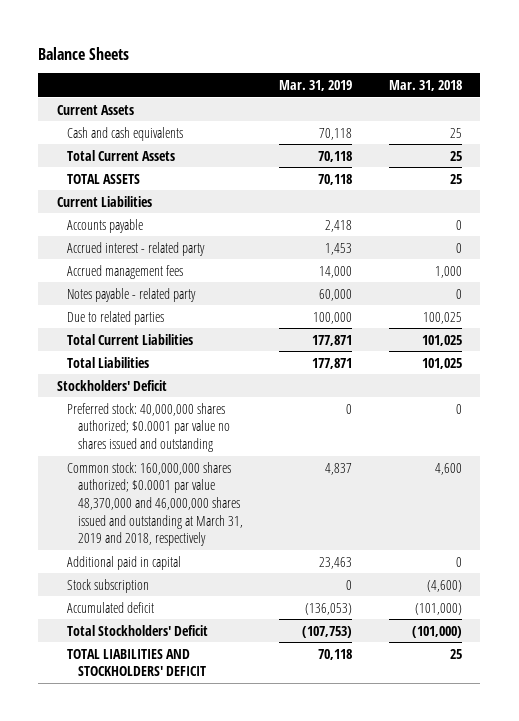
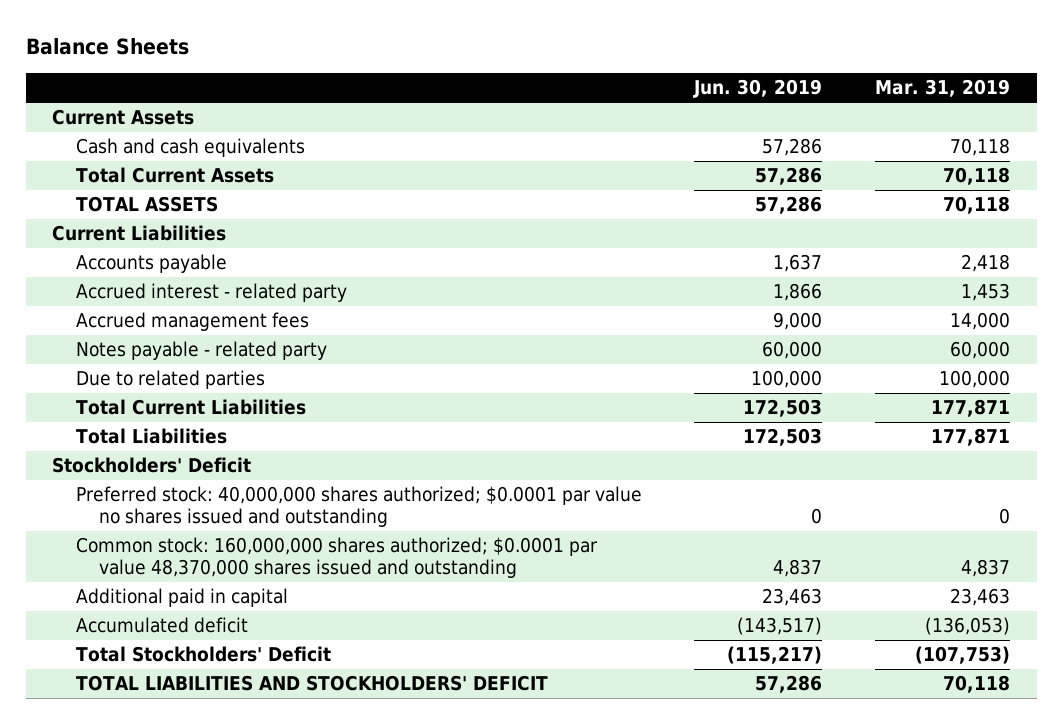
[388,79,462,91] Mar. 31, 2018 -> none
none -> [693,79,823,99] Jun. 30, 2019
[67,461,243,547] Common stock: 160,000,000 shares authorized; $0.0001 par value 48,370,000 and 46,000,000 shares issued and outstanding at March 31, 2019 and 2018, respectively -> [75,537,598,578] Common stock: 160,000,000 shares authorized; $0.0001 par value 48,370,000 shares issued and outstanding
[67,578,150,593] Stock subscription -> none

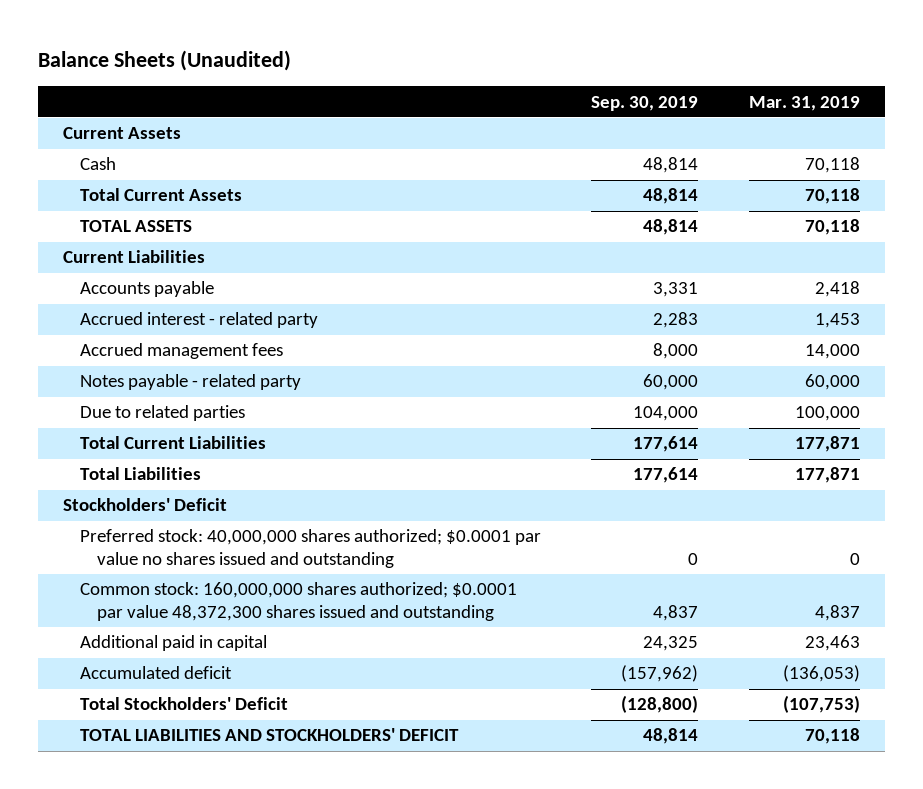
[25,38,189,56] Balance Sheets -> [37,50,291,72] Balance Sheets (Unaudited)
[693,79,823,99] Jun. 30, 2019 -> none
none -> [591,95,699,111] Sep. 30, 2019
[75,138,305,158] Cash and cash equivalents -> [79,157,116,171] Cash
[75,537,598,578] Common stock: 160,000,000 shares authorized; $0.0001 par value 48,370,000 shares issued and outstanding -> [79,582,517,621] Common stock: 160,000,000 shares authorized; $0.0001 par value 48,372,300 shares issued and outstanding

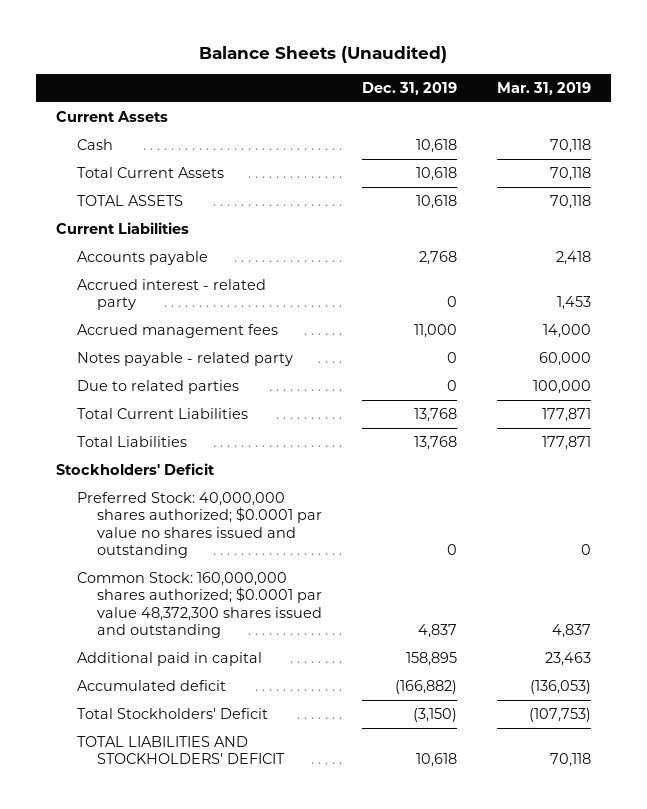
[591,95,699,111] Sep. 30, 2019 -> none
none -> [361,82,457,96] Dec. 31, 2019
[79,529,541,568] Preferred stock: 40,000,000 shares authorized; $0.0001 par value no shares issued and outstanding -> [76,492,322,559] Preferred Stock: 40,000,000 shares authorized; $0.0001 par value no shares issued and outstanding
[79,582,517,621] Common stock: 160,000,000 shares authorized; $0.0001 par value 48,372,300 shares issued and outstanding -> [76,572,322,639] Common Stock: 160,000,000 shares authorized; $0.0001 par value 48,372,300 shares issued and outstanding

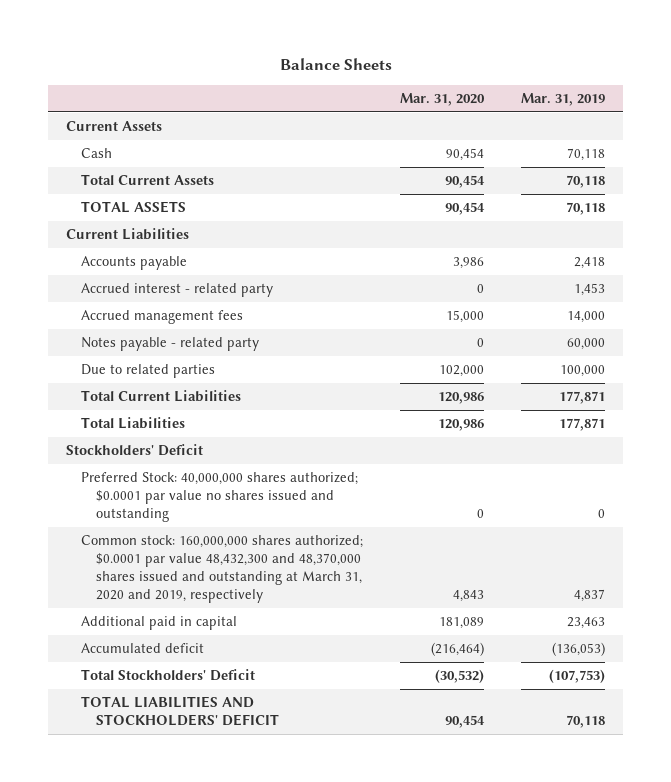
[199,46,448,64] Balance Sheets (Unaudited) -> [279,58,392,71] Balance Sheets
[361,82,457,96] Dec. 31, 2019 -> none
none -> [399,92,485,106] Mar. 31, 2020
[76,572,322,639] Common Stock: 160,000,000 shares authorized; $0.0001 par value 48,372,300 shares issued and outstanding -> [80,535,363,604] Common stock: 160,000,000 shares authorized; $0.0001 par value 48,432,300 and 48,370,000 shares issued and outstanding at March 31, 2020 and 2019, respectively

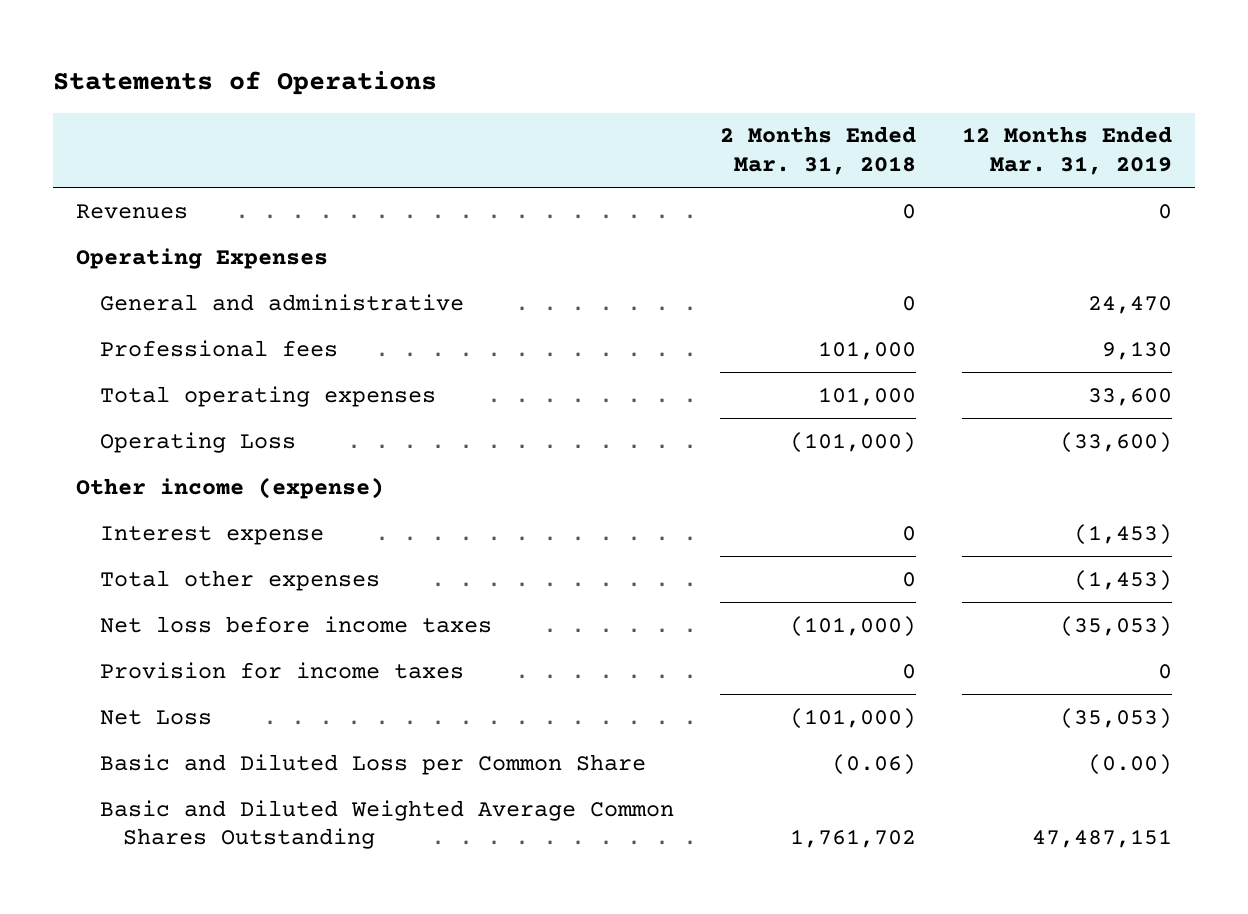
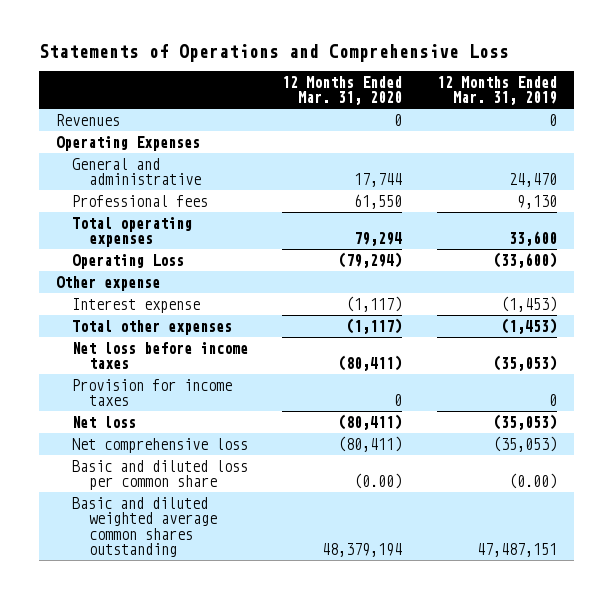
[52,71,437,96] Statements of Operations -> [38,44,509,63] Statements of Operations and Comprehensive Loss
[719,126,916,175] 2 Months Ended Mar. 31, 2018 -> none
none -> [282,75,403,106] 12 Months Ended Mar. 31, 2020
[75,476,384,499] Other income (expense) -> [55,275,160,291] Other expense
[99,709,212,725] Net Loss -> [72,415,137,428] Net loss
none -> [72,437,249,453] Net comprehensive loss
[99,753,646,775] Basic and Diluted Loss per Common Share -> [72,459,249,491] Basic and diluted loss per common share
[99,799,674,850] Basic and Diluted Weighted Average Common Shares Outstanding -> [72,496,218,558] Basic and diluted weighted average common shares outstanding

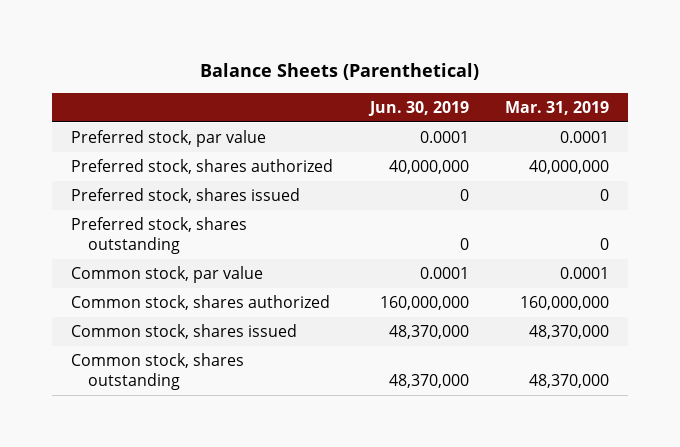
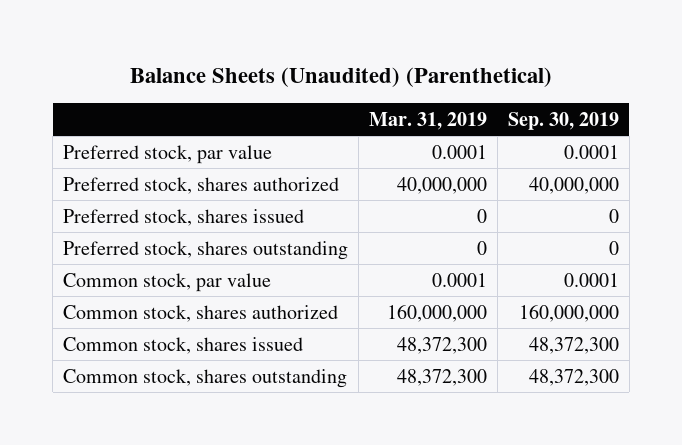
[200,62,480,80] Balance Sheets (Parenthetical) -> [130,67,553,88] Balance Sheets (Unaudited) (Parenthetical)
[367,100,469,116] Jun. 30, 2019 -> none
none -> [507,111,619,130] Sep. 30, 2019
[529,325,610,340] 48,370,000 -> [397,336,488,354] 48,372,300
[529,373,610,388] 48,370,000 -> [397,368,488,386] 48,372,300

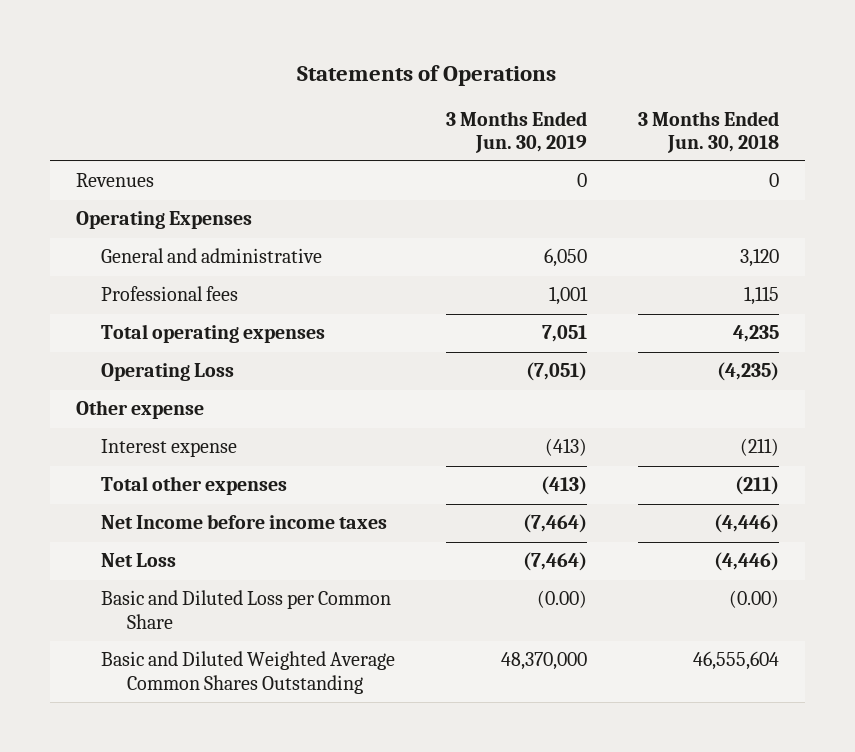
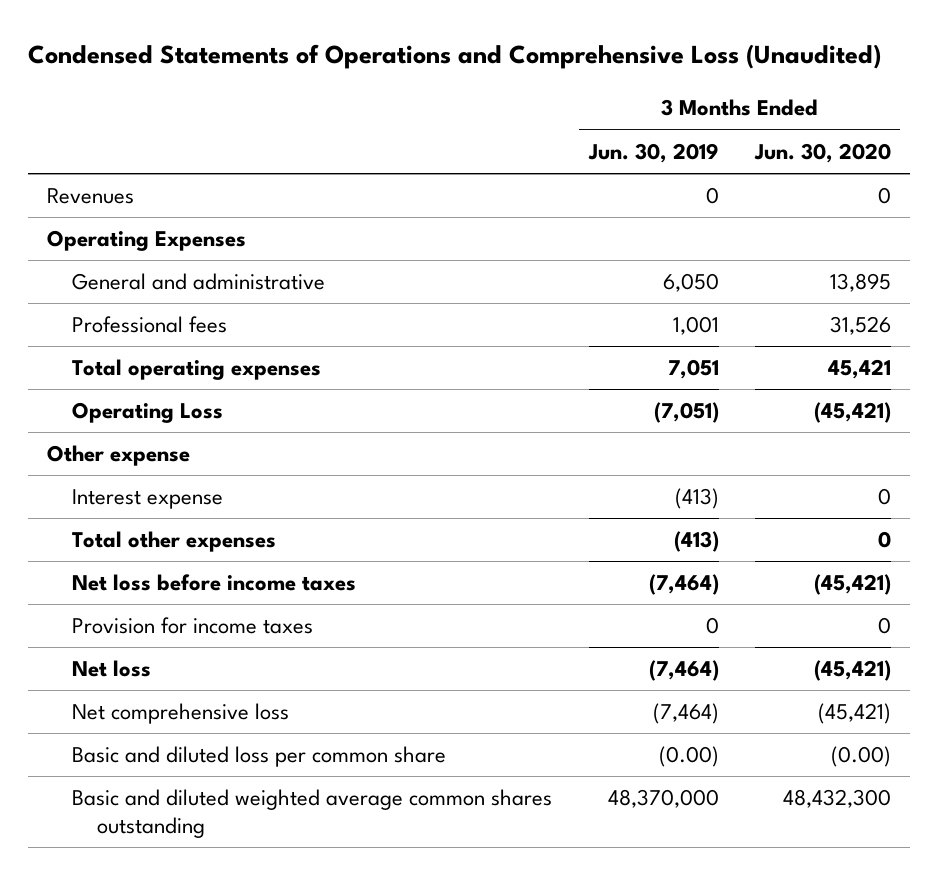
[297,64,557,86] Statements of Operations -> [28,44,882,70] Condensed Statements of Operations and Comprehensive Loss (Unaudited)
[638,110,780,153] 3 Months Ended Jun. 30, 2018 -> none
none -> [754,142,892,163] Jun. 30, 2020
[101,514,388,530] Net Income before income taxes -> [71,574,356,592] Net loss before income taxes
none -> [71,617,313,635] Provision for income taxes
[101,553,177,568] Net Loss -> [71,660,151,678] Net loss
none -> [71,703,289,725] Net comprehensive loss
[101,590,392,629] Basic and Diluted Loss per Common Share -> [71,746,446,768] Basic and diluted loss per common share
[101,651,396,694] Basic and Diluted Weighted Average Common Shares Outstanding -> [71,789,552,838] Basic and diluted weighted average common shares outstanding

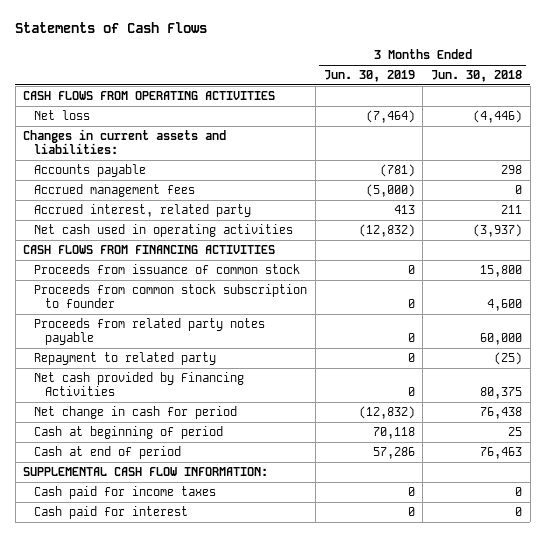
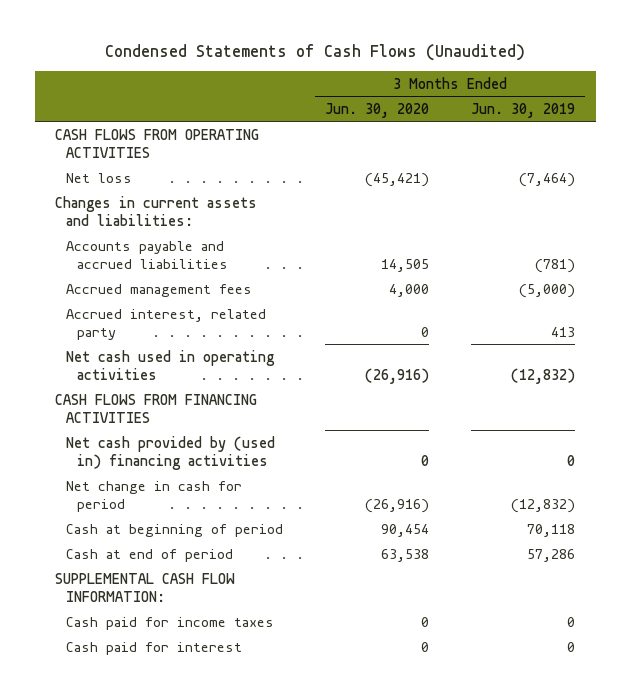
[15,22,208,34] Statements of Cash Flows -> [105,43,526,61] Condensed Statements of Cash Flows (Unaudited)
[430,70,522,83] Jun. 30, 2018 -> none
none -> [324,102,429,118] Jun. 30, 2020
[34,164,147,178] Accounts payable -> [66,240,229,269] Accounts payable and accrued liabilities
[34,264,301,275] Proceeds from issuance of common stock -> none
[34,284,308,309] Proceeds from common stock subscription to founder -> none
[34,318,266,346] Proceeds from related party notes payable -> none
[34,352,217,366] Repayment to related party -> none
[34,372,245,397] Net cash provided by Financing Activities -> [66,435,276,470] Net cash provided by (used in) financing activities

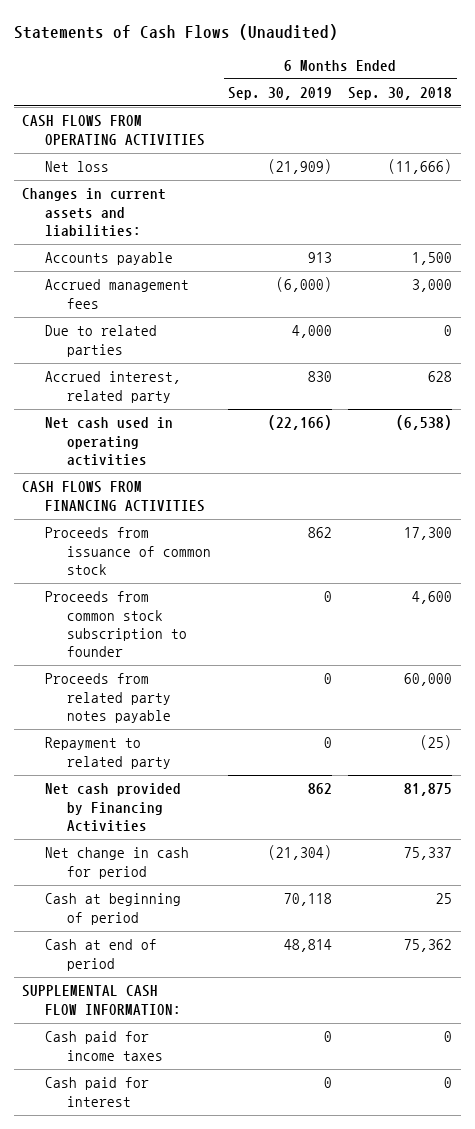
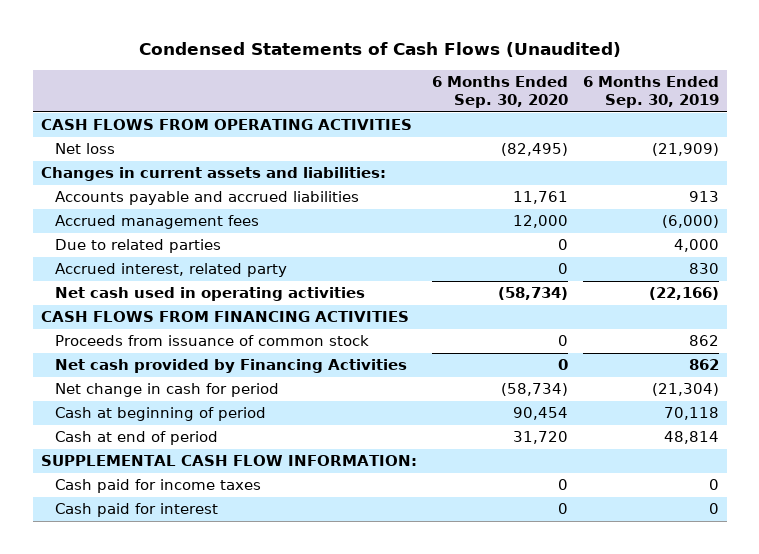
[14,23,339,40] Statements of Cash Flows (Unaudited) -> [138,42,621,58] Condensed Statements of Cash Flows (Unaudited)
[348,86,453,100] Sep. 30, 2018 -> none
none -> [431,76,568,109] 6 Months Ended Sep. 30, 2020
[44,252,173,266] Accounts payable -> [54,191,359,206] Accounts payable and accrued liabilities
[44,591,188,658] Proceeds from common stock subscription to founder -> none
[44,673,172,724] Proceeds from related party notes payable -> none
[44,737,172,769] Repayment to related party -> none

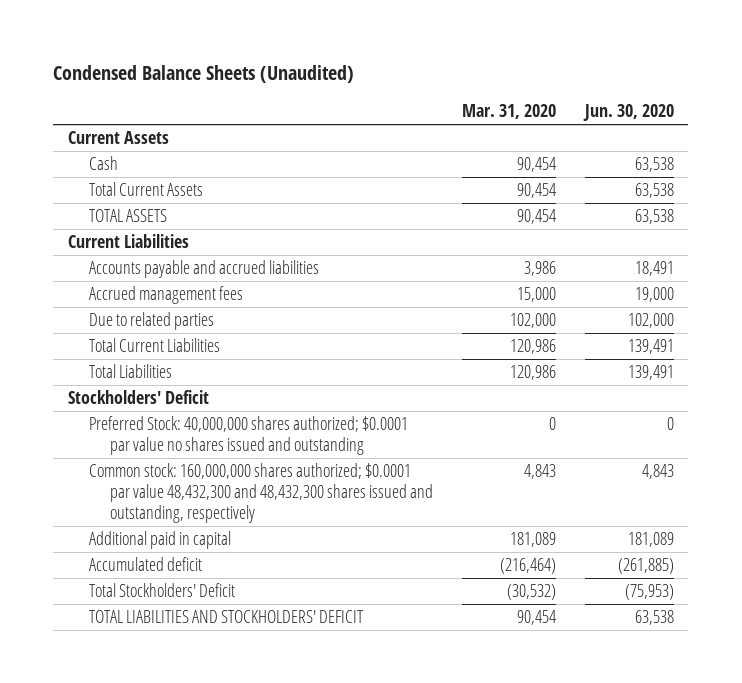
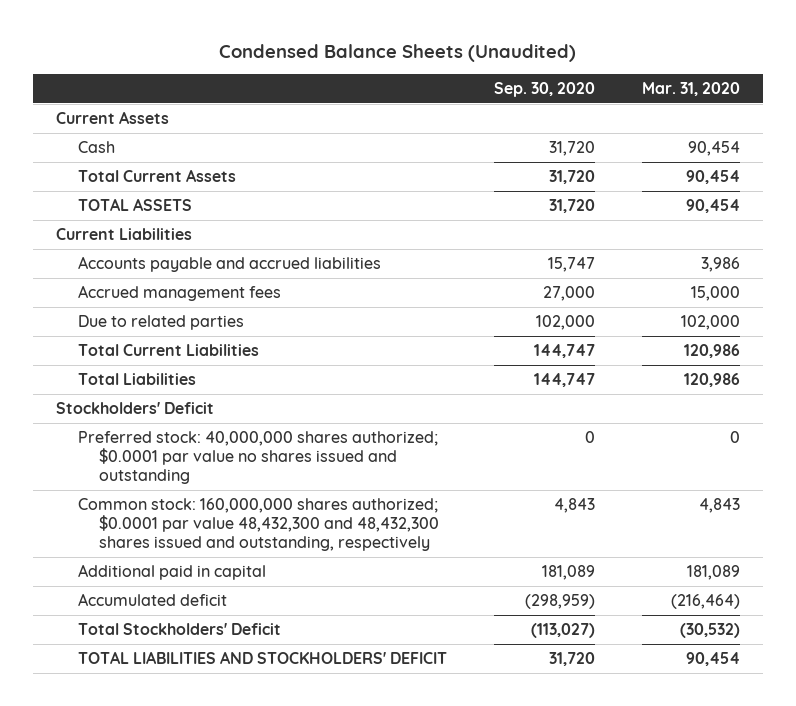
[583,104,675,122] Jun. 30, 2020 -> none
none -> [493,82,595,98] Sep. 30, 2020
[89,416,409,456] Preferred Stock: 40,000,000 shares authorized; $0.0001 par value no shares issued and outstanding -> [77,431,438,485] Preferred stock: 40,000,000 shares authorized; $0.0001 par value no shares issued and outstanding

